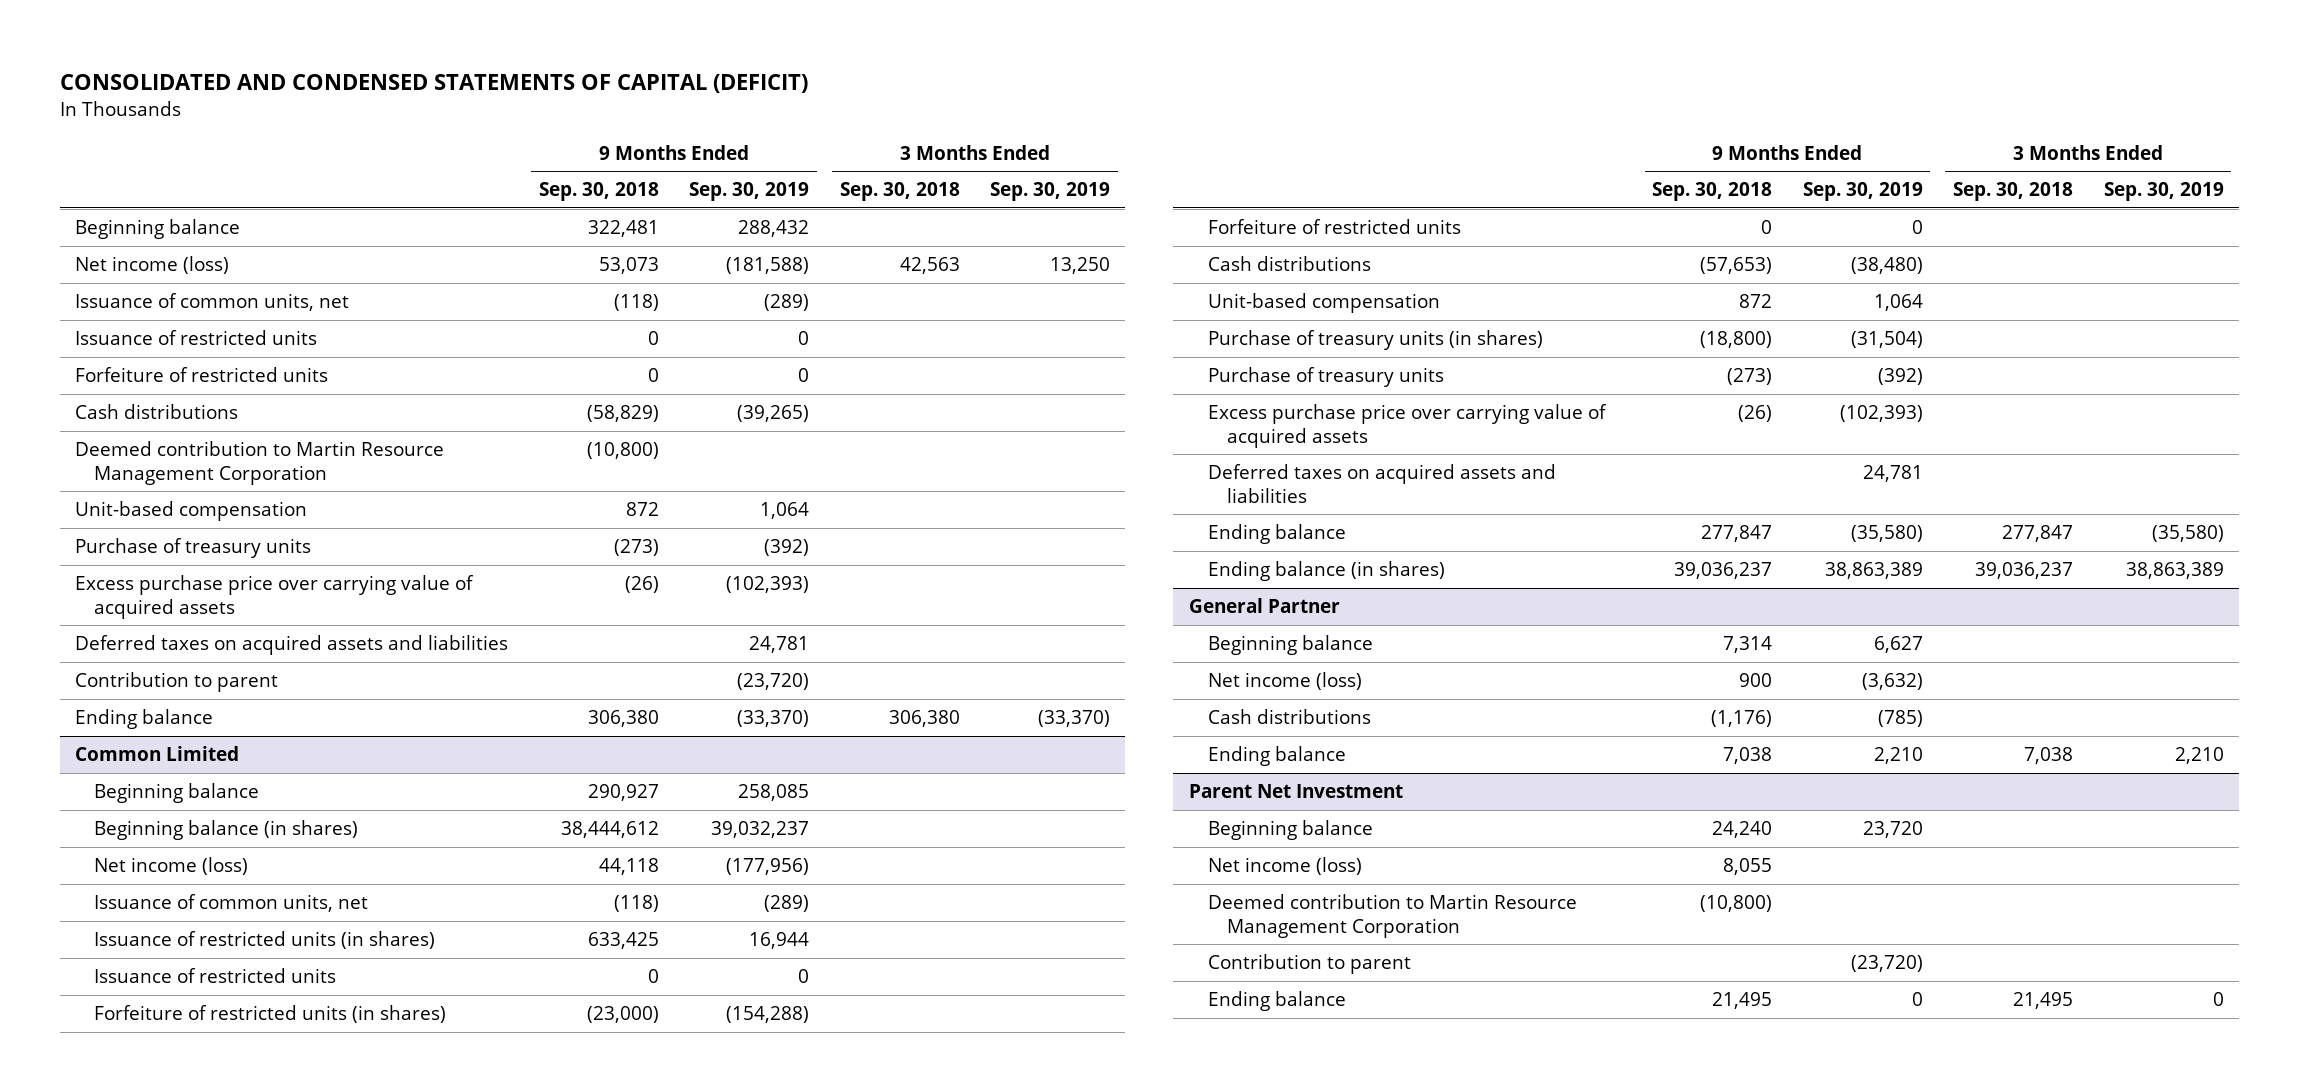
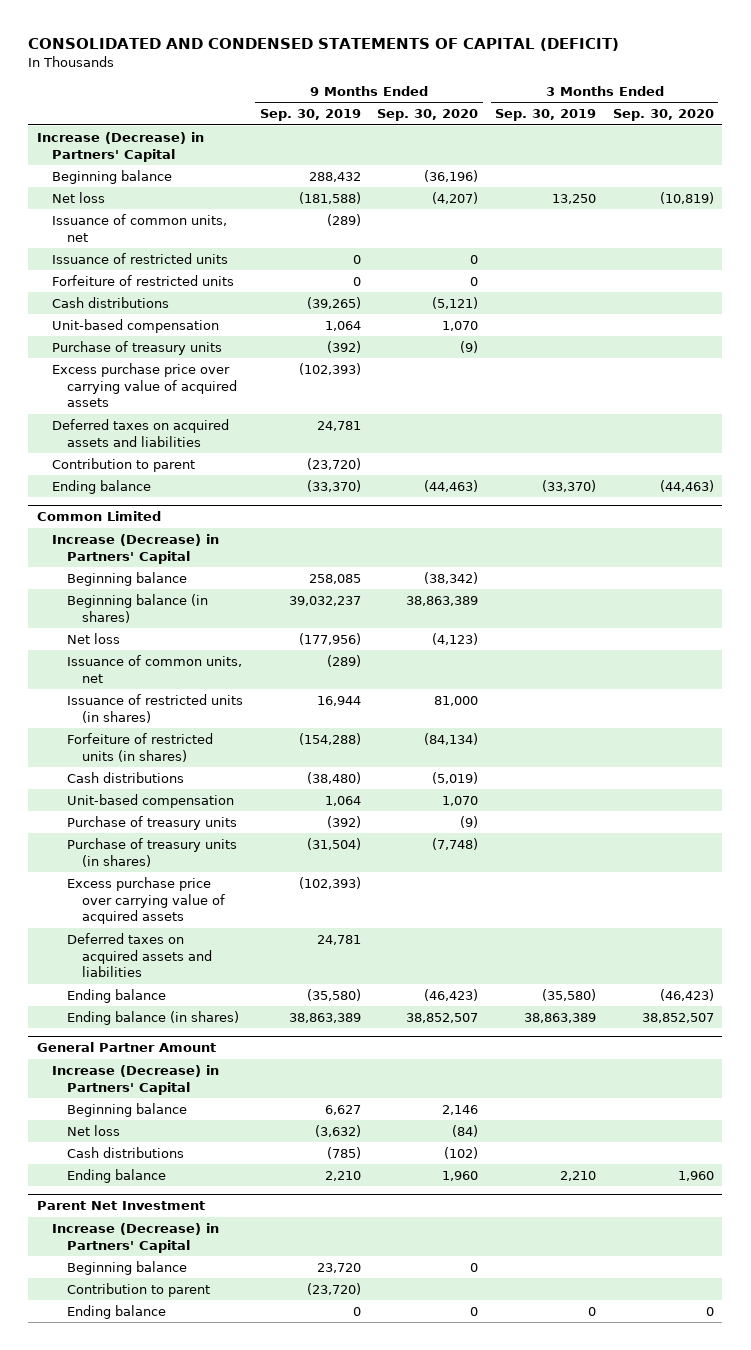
[538,182,659,202] Sep. 30, 2018 -> none
[839,182,960,202] Sep. 30, 2018 -> none
none -> [377,109,479,122] Sep. 30, 2020
none -> [613,109,715,122] Sep. 30, 2020
none -> [36,132,204,162] Increase (Decrease) in Partners' Capital
[75,256,230,275] Net income (loss) -> [51,192,105,204] Net loss
[75,441,445,485] Deemed contribution to Martin Resource Management Corporation -> none
none -> [51,534,219,564] Increase (Decrease) in Partners' Capital
[94,857,249,876] Net income (loss) -> [66,633,120,645] Net loss
[94,968,337,984] Issuance of restricted units -> none
[1207,219,1461,235] Forfeiture of restricted units -> none
[1207,330,1543,351] Purchase of treasury units (in shares) -> [66,838,237,867] Purchase of treasury units (in shares)
[1188,598,1340,614] General Partner -> [36,1042,216,1053] General Partner Amount
none -> [51,1065,219,1095] Increase (Decrease) in Partners' Capital
[1207,672,1362,691] Net income (loss) -> [66,1125,120,1137] Net loss
none -> [51,1223,219,1253] Increase (Decrease) in Partners' Capital
[1207,857,1362,876] Net income (loss) -> none
[1207,894,1577,938] Deemed contribution to Martin Resource Management Corporation -> none

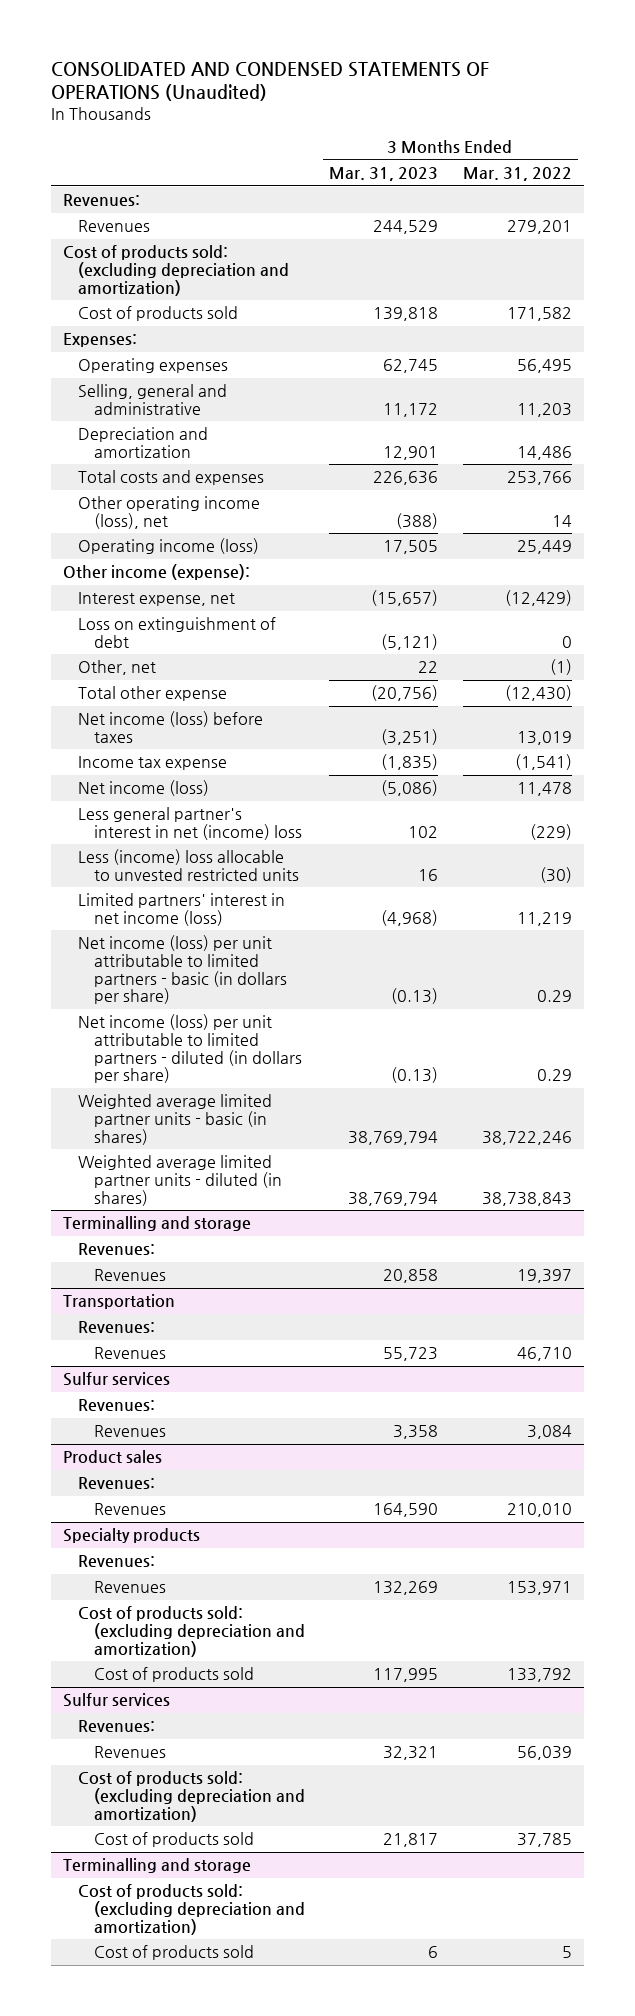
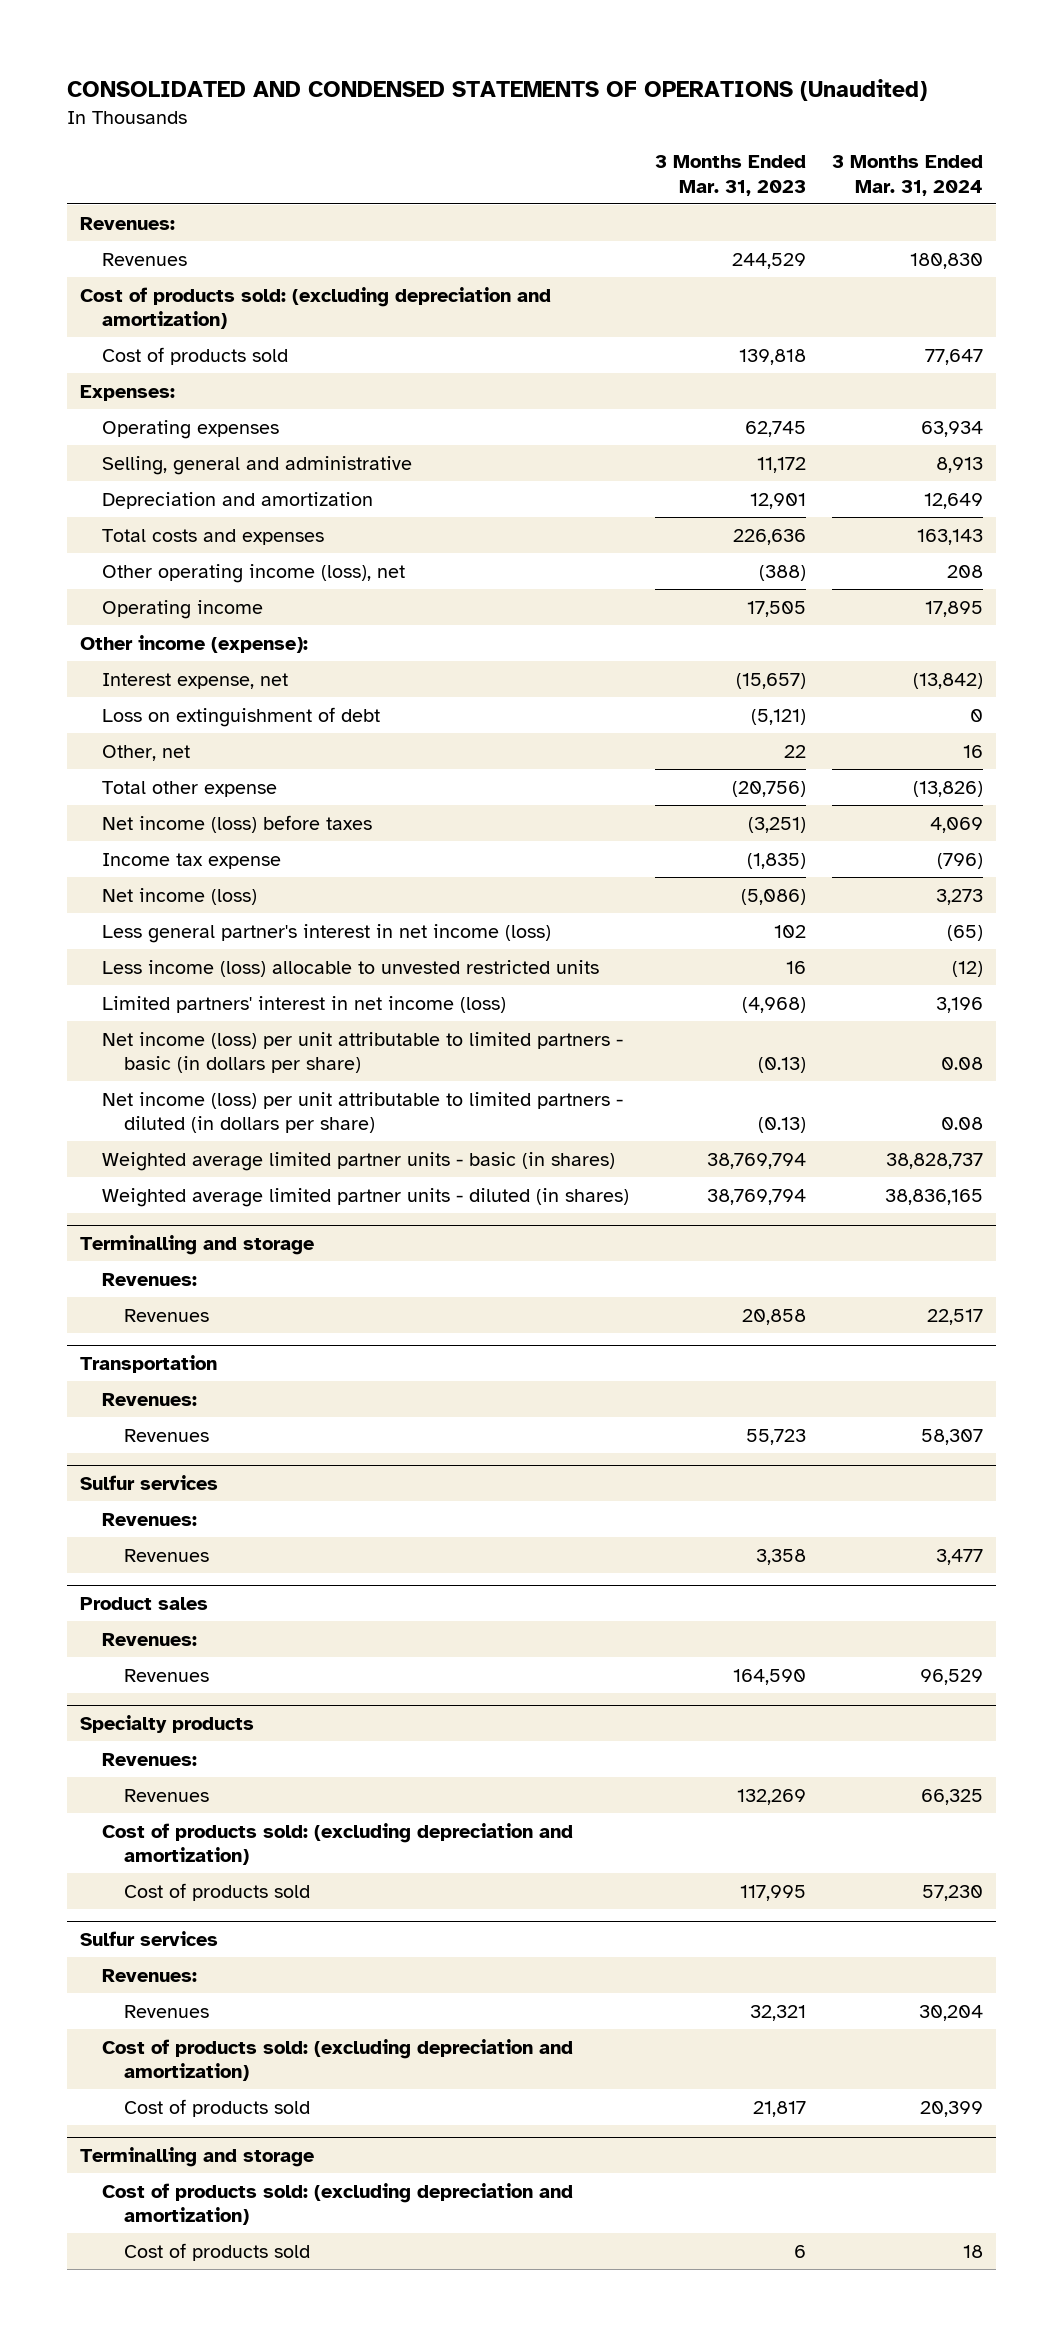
[462,167,572,182] Mar. 31, 2022 -> none
none -> [831,155,983,196] 3 Months Ended Mar. 31, 2024
[78,538,260,555] Operating income (loss) -> [102,599,264,619] Operating income
[78,807,302,840] Less general partner's interest in net (income) loss -> [102,923,552,943] Less general partner's interest in net income (loss)
[78,849,299,881] Less (income) loss allocable to unvested restricted units -> [102,959,600,977] Less income (loss) allocable to unvested restricted units

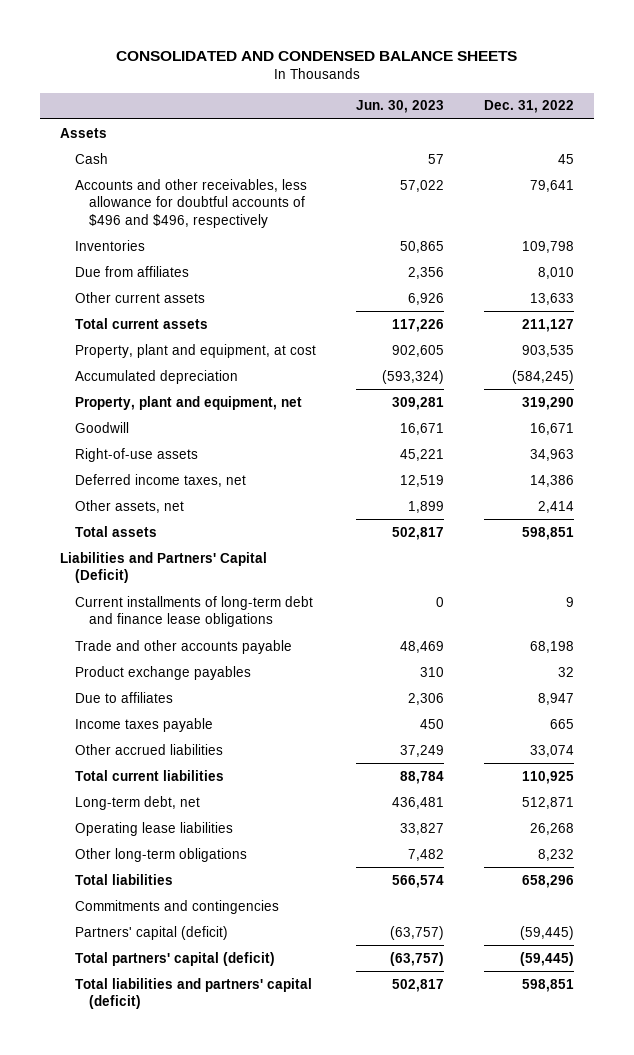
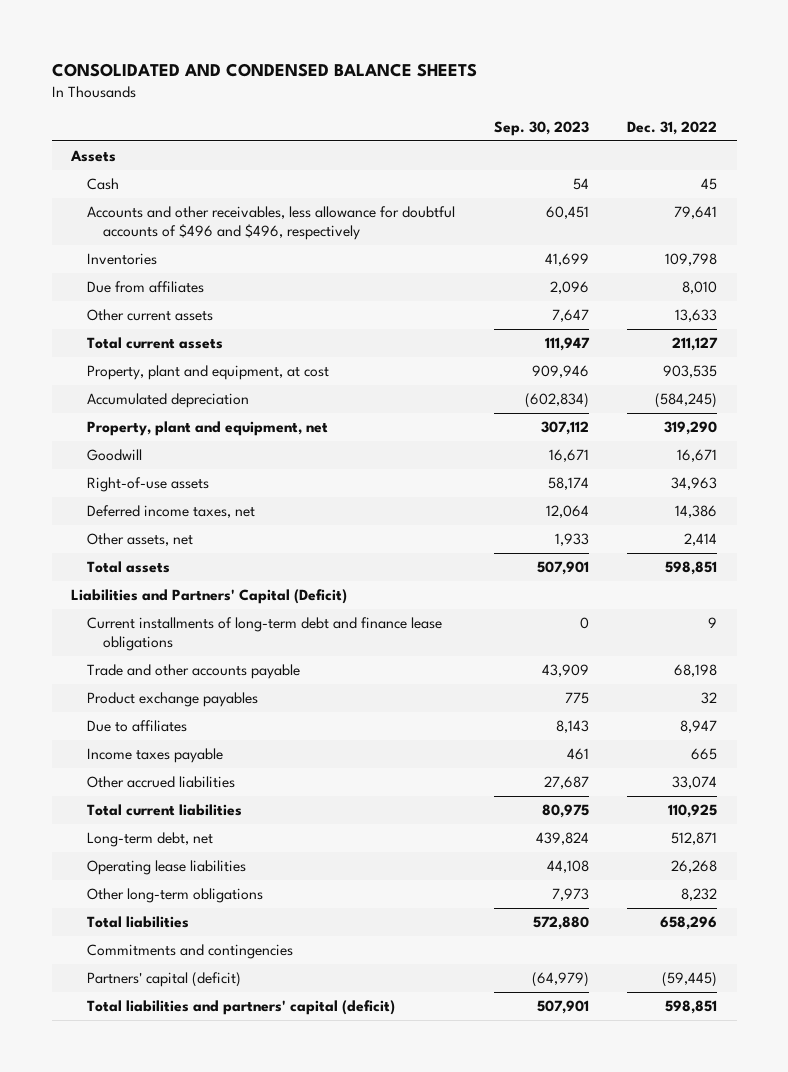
[355,100,444,114] Jun. 30, 2023 -> none
none -> [493,121,589,137] Sep. 30, 2023
[74,951,275,966] Total partners' capital (deficit) -> none

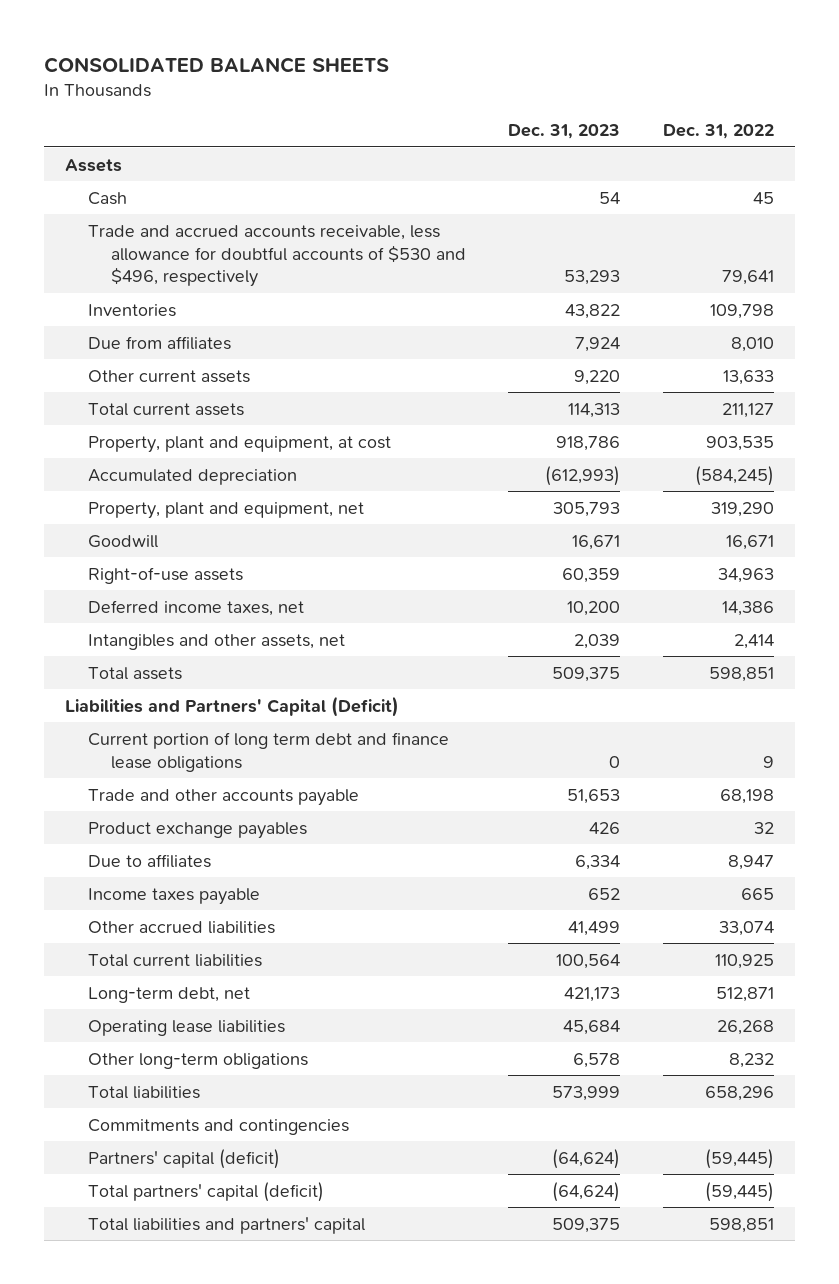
[51,63,477,78] CONSOLIDATED AND CONDENSED BALANCE SHEETS -> [43,56,389,73] CONSOLIDATED BALANCE SHEETS
[493,121,589,137] Sep. 30, 2023 -> none
none -> [508,124,621,140] Dec. 31, 2023
[86,206,455,240] Accounts and other receivables, less allowance for doubtful accounts of $496 and $496, respectively -> [87,224,466,288] Trade and accrued accounts receivable, less allowance for doubtful accounts of $530 and $496, respectively
[86,533,193,547] Other assets, net -> [87,633,345,650] Intangibles and other assets, net
[86,617,442,651] Current installments of long-term debt and finance lease obligations -> [87,731,449,772] Current portion of long term debt and finance lease obligations
none -> [87,1181,324,1202] Total partners' capital (deficit)
[86,1000,395,1016] Total liabilities and partners' capital (deficit) -> [87,1216,365,1234] Total liabilities and partners' capital

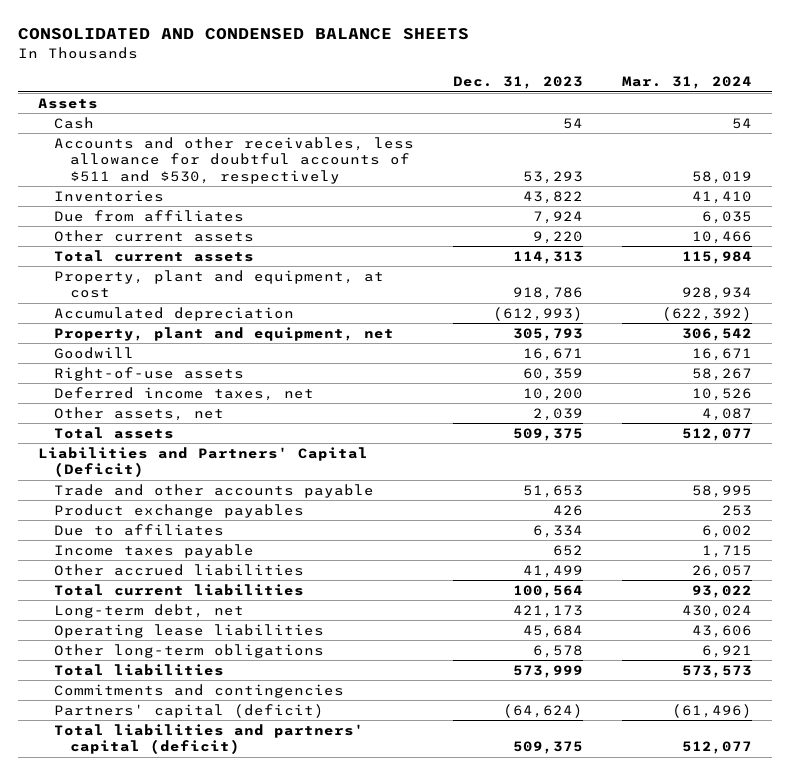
[43,56,389,73] CONSOLIDATED BALANCE SHEETS -> [18,28,470,41] CONSOLIDATED AND CONDENSED BALANCE SHEETS
[662,124,774,140] Dec. 31, 2022 -> none
none -> [622,76,753,90] Mar. 31, 2024
[87,224,466,288] Trade and accrued accounts receivable, less allowance for doubtful accounts of $530 and $496, respectively -> [54,136,415,184] Accounts and other receivables, less allowance for doubtful accounts of $511 and $530, respectively
[87,633,345,650] Intangibles and other assets, net -> [54,406,225,421] Other assets, net
[87,731,449,772] Current portion of long term debt and finance lease obligations -> none
[87,1181,324,1202] Total partners' capital (deficit) -> none
[87,1216,365,1234] Total liabilities and partners' capital -> [54,723,365,755] Total liabilities and partners' capital (deficit)

